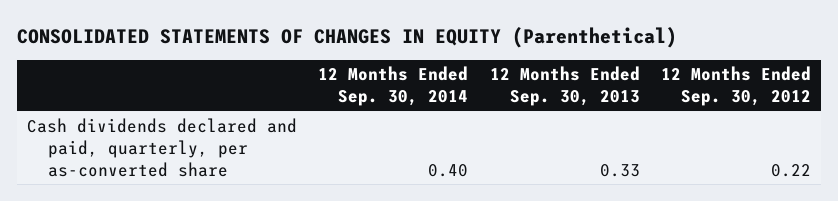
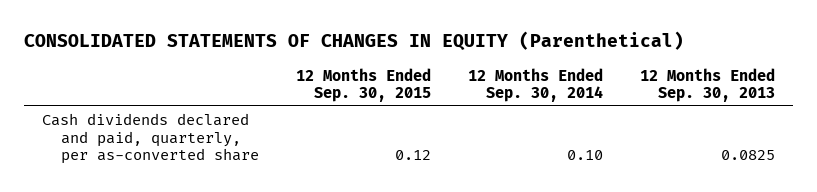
[660,66,811,106] 12 Months Ended Sep. 30, 2012 -> none
none -> [296,67,432,103] 12 Months Ended Sep. 30, 2015
[428,163,469,177] 0.40 -> [567,150,604,161] 0.10
[599,163,640,177] 0.33 -> [720,150,775,161] 0.0825

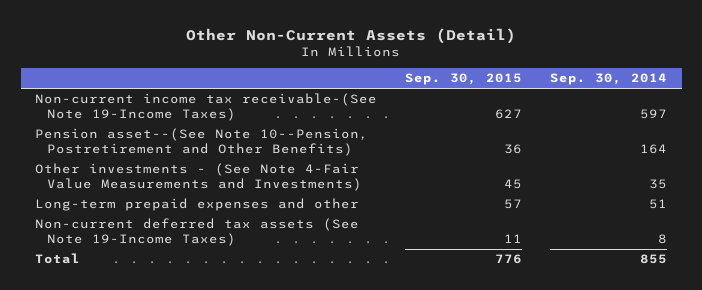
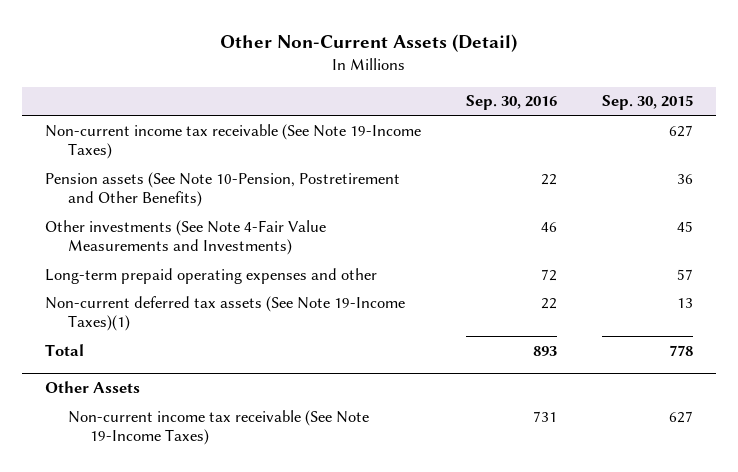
[550,73,668,86] Sep. 30, 2014 -> none
none -> [466,95,558,111] Sep. 30, 2016
[34,93,377,122] Non-current income tax receivable-(See Note 19-Income Taxes) -> [44,123,421,160] Non-current income tax receivable (See Note 19-Income Taxes)
[34,128,368,157] Pension asset--(See Note 10--Pension, Postretirement and Other Benefits) -> [44,171,400,208] Pension assets (See Note 10-Pension, Postretirement and Other Benefits)
[34,163,362,192] Other investments - (See Note 4-Fair Value Measurements and Investments) -> [44,219,326,256] Other investments (See Note 4-Fair Value Measurements and Investments)
[34,198,359,212] Long-term prepaid expenses and other -> [44,267,377,284] Long-term prepaid operating expenses and other
[34,218,359,247] Non-current deferred tax assets (See Note 19-Income Taxes) -> [44,295,405,332] Non-current deferred tax assets (See Note 19-Income Taxes)(1)
[504,234,523,244] 11 -> [677,297,694,308] 13
[495,254,523,265] 776 -> [669,344,694,356] 778
none -> [44,381,140,394] Other Assets
none -> [67,409,369,446] Non-current income tax receivable (See Note 19-Income Taxes)

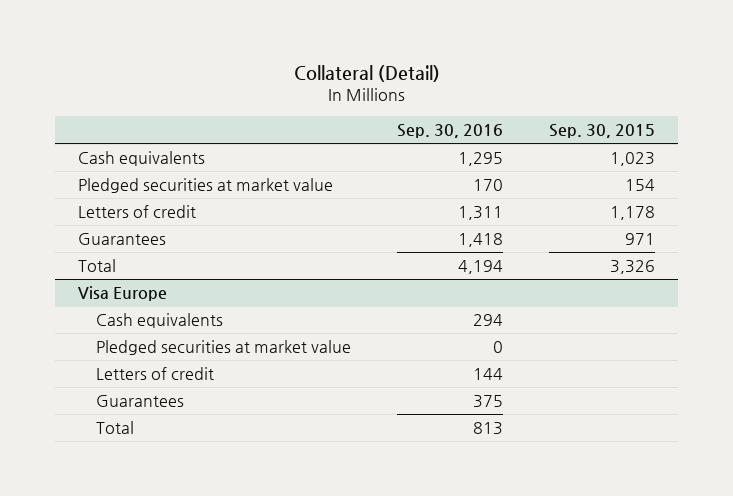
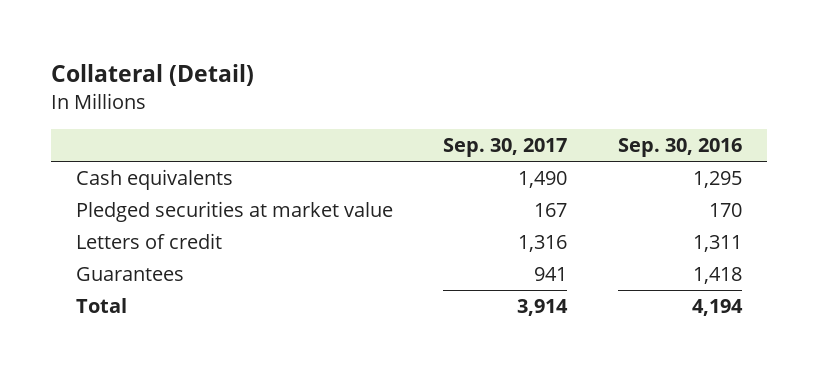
[549,124,656,139] Sep. 30, 2015 -> none
none -> [443,138,568,158] Sep. 30, 2017
[77,286,167,302] Visa Europe -> none
[95,313,223,329] Cash equivalents -> none
[95,340,351,356] Pledged securities at market value -> none
[95,367,214,381] Letters of credit -> none
[95,395,184,408] Guarantees -> none
[95,421,134,435] Total -> none

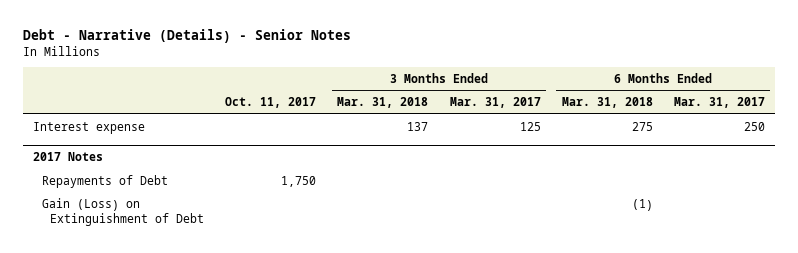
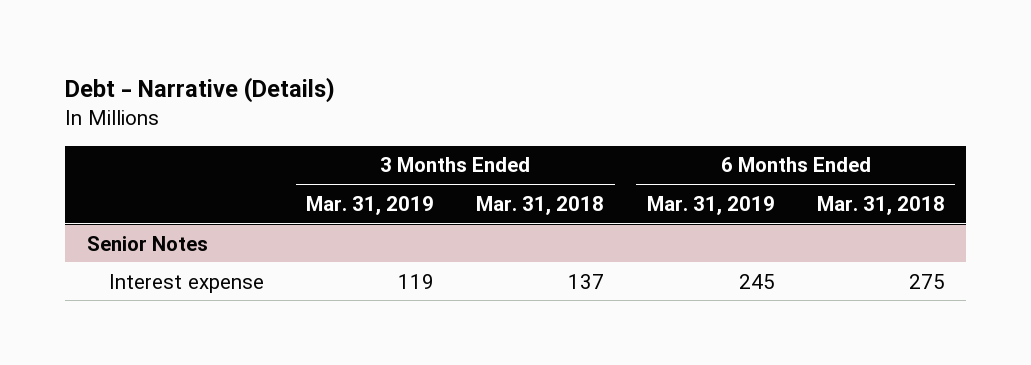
[22,29,351,44] Debt - Narrative (Details) - Senior Notes -> [65,77,336,104] Debt - Narrative (Details)
[225,97,317,109] Oct. 11, 2017 -> none
[449,97,541,109] Mar. 31, 2017 -> none
[673,97,765,109] Mar. 31, 2017 -> none
none -> [306,195,435,215] Mar. 31, 2019
none -> [646,195,775,215] Mar. 31, 2019
none -> [86,235,208,251] Senior Notes
[33,152,104,162] 2017 Notes -> none
[41,174,168,188] Repayments of Debt -> none
[41,197,205,226] Gain (Loss) on Extinguishment of Debt -> none

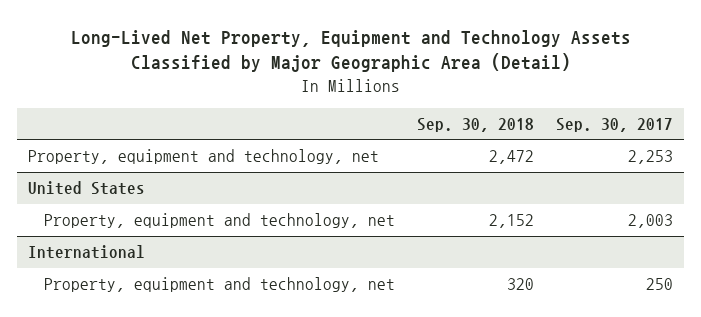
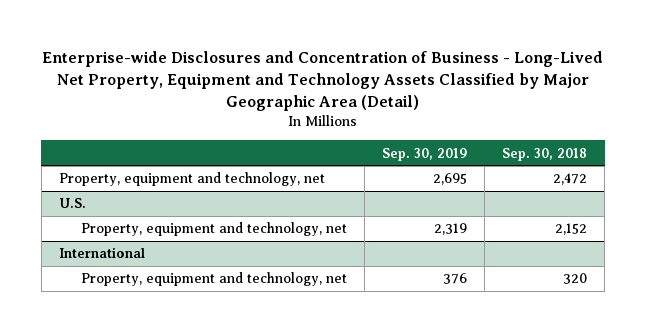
[70,29,631,73] Long-Lived Net Property, Equipment and Technology Assets Classified by Major Geographic Area (Detail) -> [42,51,604,112] Enterprise-wide Disclosures and Concentration of Business - Long-Lived Net Property, Equipment and Technology Assets Classified by Major Geographic Area (Detail)
[556,117,674,132] Sep. 30, 2017 -> none
none -> [381,147,467,161] Sep. 30, 2019
[27,181,145,196] United States -> [59,198,87,209] U.S.

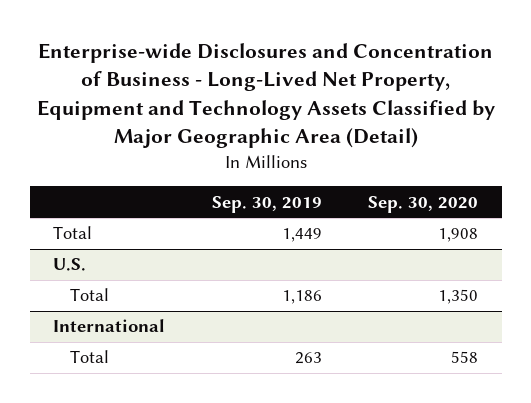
[502,147,588,161] Sep. 30, 2018 -> none
none -> [368,195,479,213] Sep. 30, 2020
[59,172,326,187] Property, equipment and technology, net -> none
none -> [53,226,93,240] Total
[80,222,347,237] Property, equipment and technology, net -> none
none -> [70,288,110,302] Total
[80,272,347,287] Property, equipment and technology, net -> none
none -> [70,350,110,364] Total

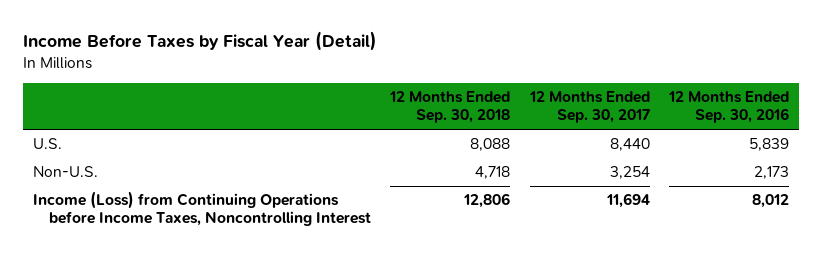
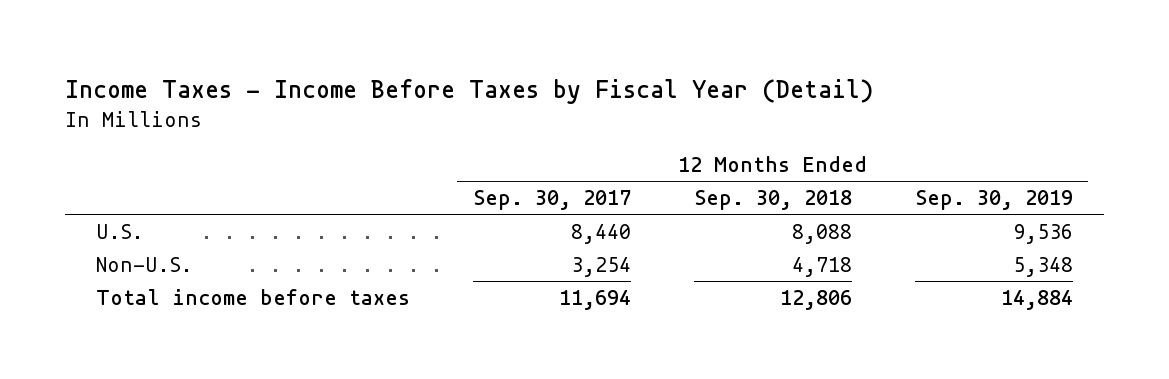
[23,30,378,51] Income Before Taxes by Fiscal Year (Detail) -> [64,79,873,105] Income Taxes - Income Before Taxes by Fiscal Year (Detail)
[668,91,790,124] 12 Months Ended Sep. 30, 2016 -> none
none -> [914,190,1073,211] Sep. 30, 2019
[32,191,371,227] Income (Loss) from Continuing Operations before Income Taxes, Noncontrolling Interest -> [96,288,411,305] Total income before taxes

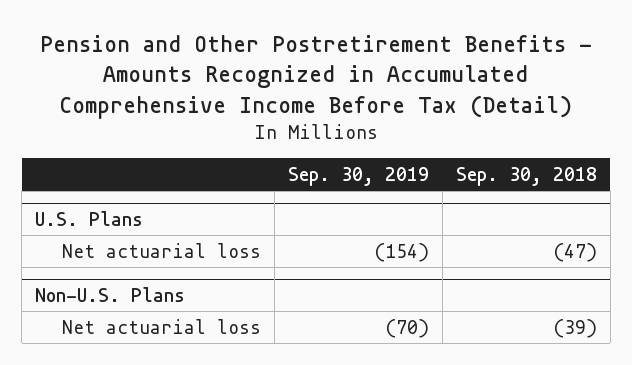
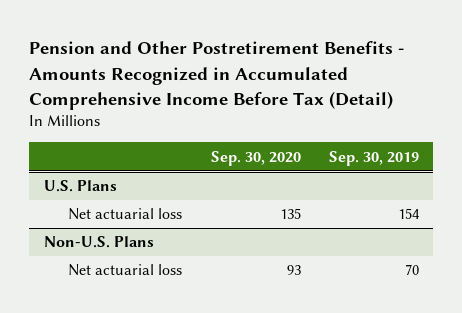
[455,167,597,187] Sep. 30, 2018 -> none
none -> [210,150,301,166] Sep. 30, 2020
[374,242,430,262] (154) -> [397,208,420,220] 154
[385,318,430,338] (70) -> [404,264,419,276] 70

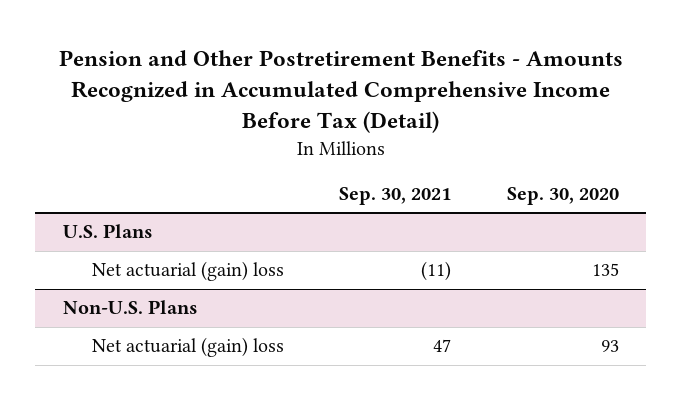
[328,150,419,166] Sep. 30, 2019 -> none
none -> [339,187,452,206] Sep. 30, 2021
[68,208,183,221] Net actuarial loss -> [92,261,285,282] Net actuarial (gain) loss
[68,264,183,277] Net actuarial loss -> [92,337,285,358] Net actuarial (gain) loss

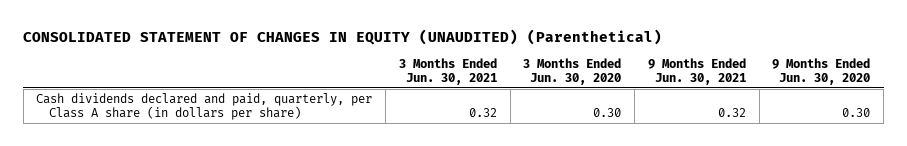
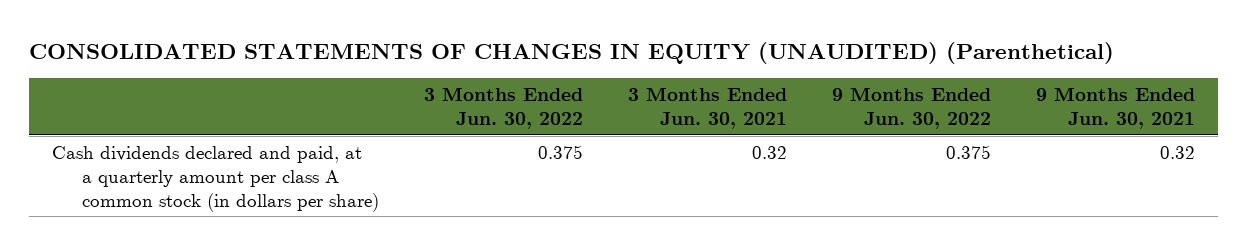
[23,28,663,45] CONSOLIDATED STATEMENT OF CHANGES IN EQUITY (UNAUDITED) (Parenthetical) -> [29,41,1115,64] CONSOLIDATED STATEMENTS OF CHANGES IN EQUITY (UNAUDITED) (Parenthetical)
[523,58,622,86] 3 Months Ended Jun. 30, 2020 -> none
[772,58,871,86] 9 Months Ended Jun. 30, 2020 -> none
none -> [423,87,583,129] 3 Months Ended Jun. 30, 2022
none -> [832,87,992,129] 9 Months Ended Jun. 30, 2022
[36,92,373,121] Cash dividends declared and paid, quarterly, per Class A share (in dollars per share) -> [51,145,379,212] Cash dividends declared and paid, at a quarterly amount per class A common stock (in dollars per share)

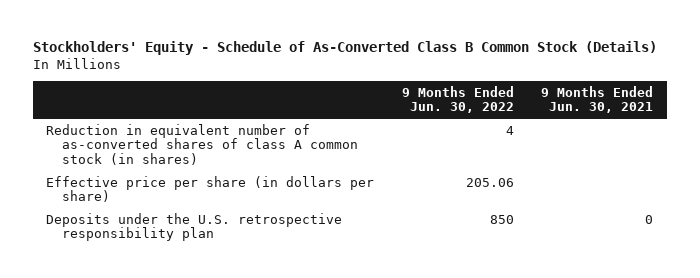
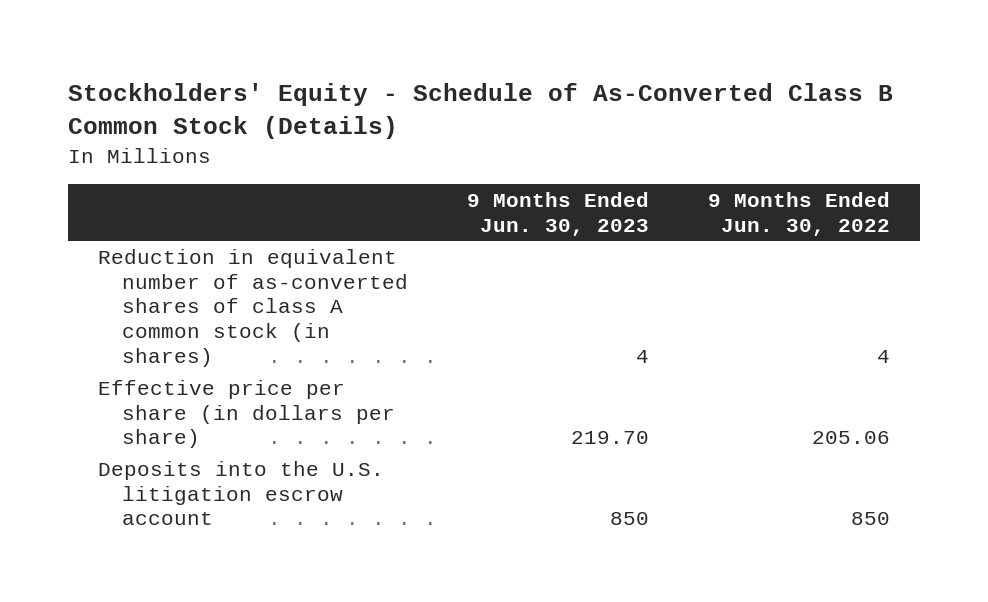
[541,85,654,114] 9 Months Ended Jun. 30, 2021 -> none
none -> [467,191,650,236] 9 Months Ended Jun. 30, 2023
[46,212,343,242] Deposits under the U.S. retrospective responsibility plan -> [98,460,385,526] Deposits into the U.S. litigation escrow account

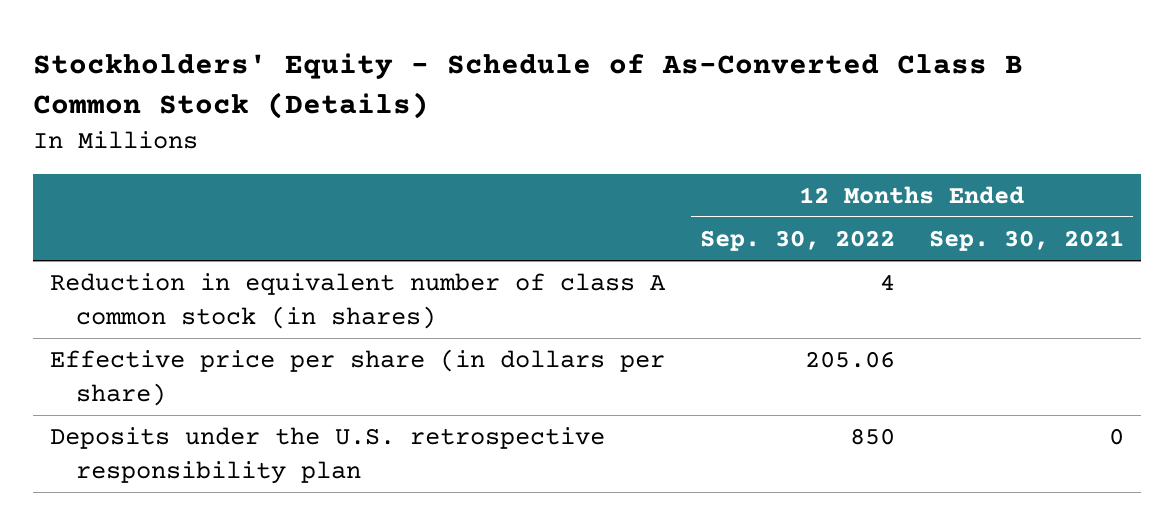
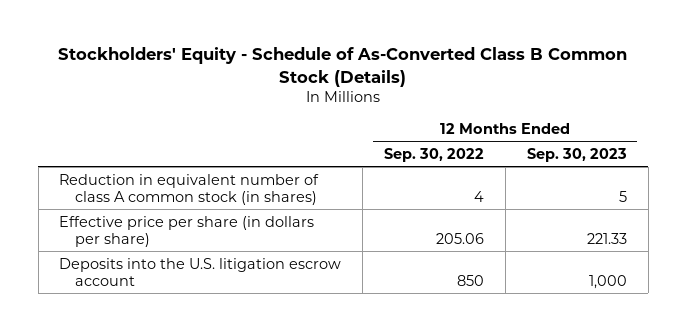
[929,230,1125,252] Sep. 30, 2021 -> none
none -> [526,148,627,163] Sep. 30, 2023
[50,427,606,484] Deposits under the U.S. retrospective responsibility plan -> [59,257,342,286] Deposits into the U.S. litigation escrow account

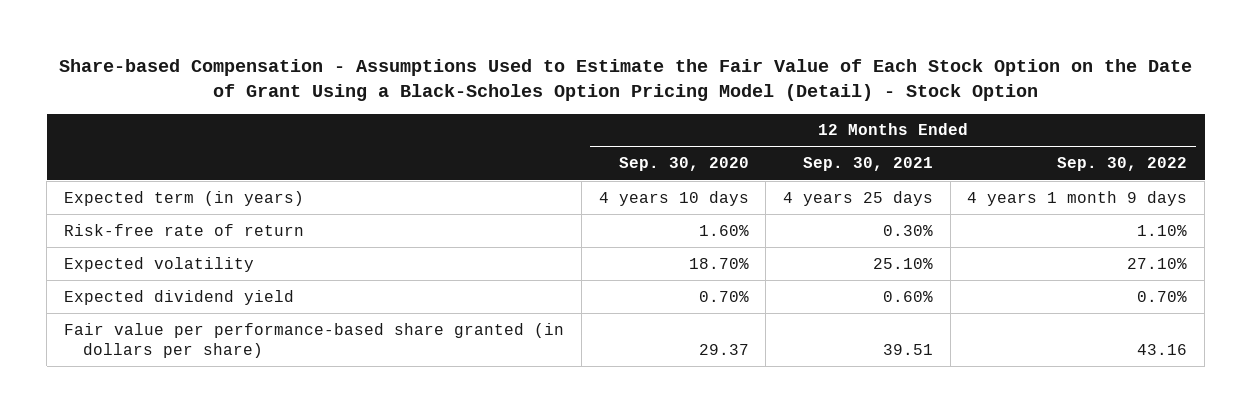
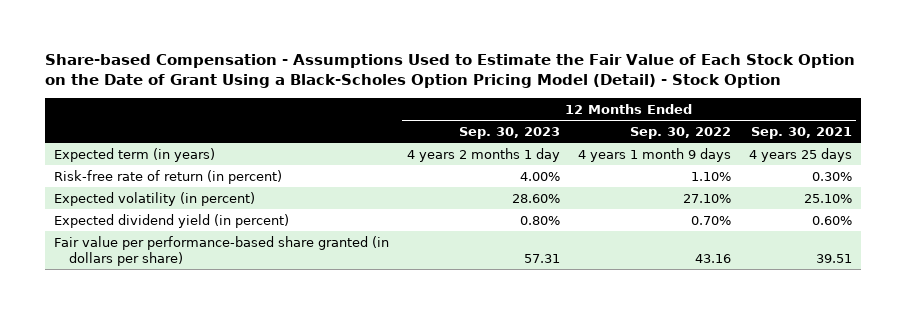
[618,157,749,172] Sep. 30, 2020 -> none
none -> [458,127,560,140] Sep. 30, 2023
[64,223,305,236] Risk-free rate of return -> [53,169,282,184] Risk-free rate of return (in percent)
[64,256,255,272] Expected volatility -> [53,191,255,206] Expected volatility (in percent)
[64,289,295,305] Expected dividend yield -> [53,213,289,228] Expected dividend yield (in percent)

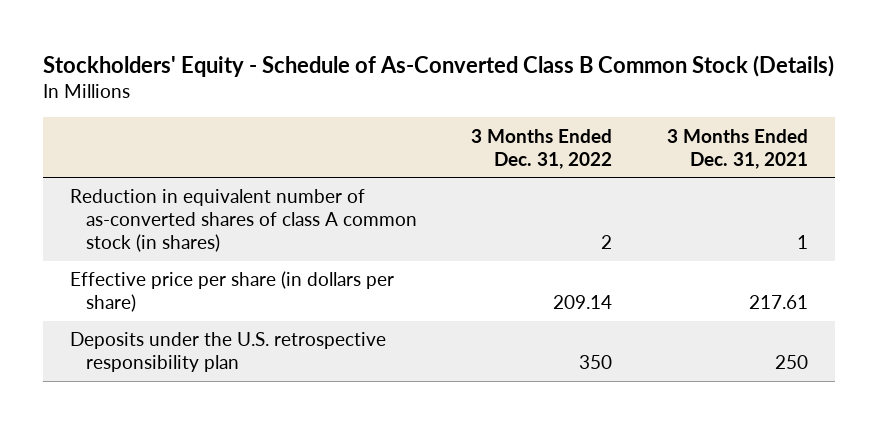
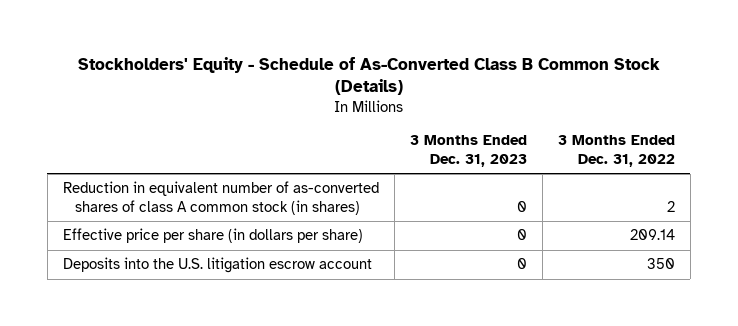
[666,128,808,169] 3 Months Ended Dec. 31, 2021 -> none
none -> [409,135,527,167] 3 Months Ended Dec. 31, 2023
[70,332,387,373] Deposits under the U.S. retrospective responsibility plan -> [62,257,372,274] Deposits into the U.S. litigation escrow account

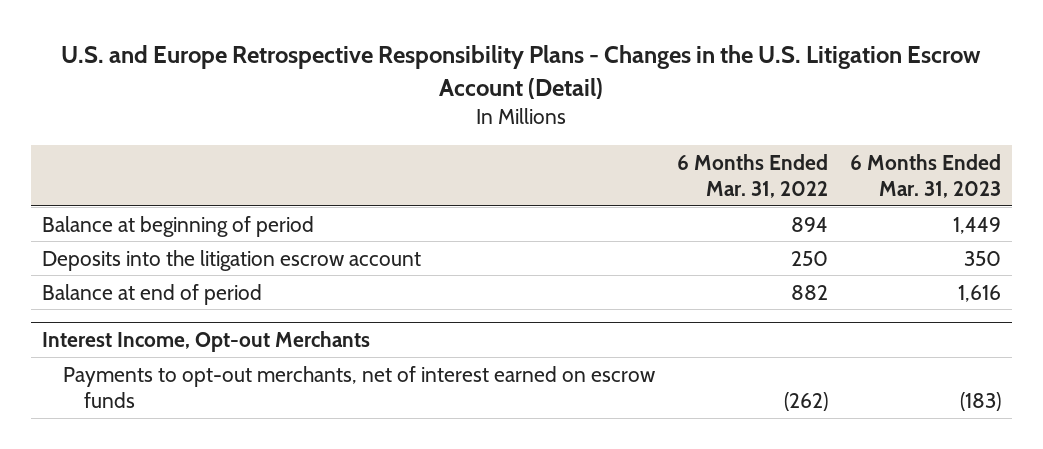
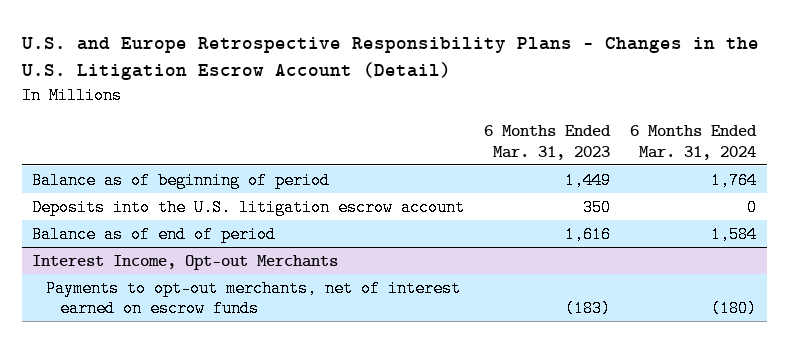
[676,153,828,198] 6 Months Ended Mar. 31, 2022 -> none
none -> [630,125,758,160] 6 Months Ended Mar. 31, 2024
[42,215,315,237] Balance at beginning of period -> [32,171,331,189] Balance as of beginning of period
[42,249,422,271] Deposits into the litigation escrow account -> [32,198,466,216] Deposits into the U.S. litigation escrow account
[42,283,263,305] Balance at end of period -> [32,225,277,243] Balance as of end of period

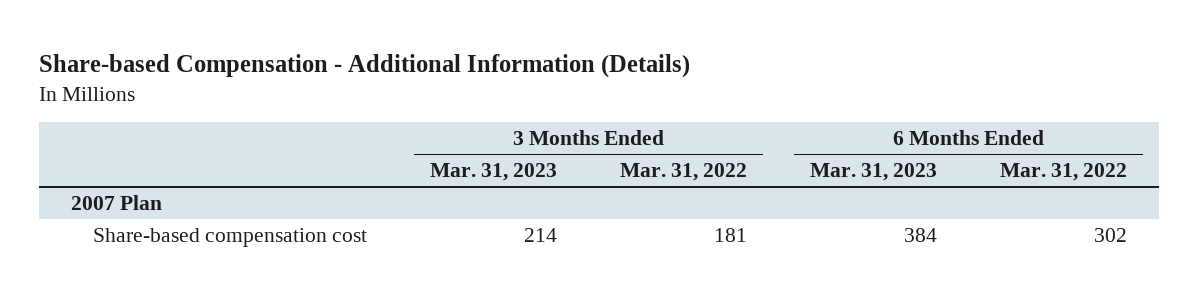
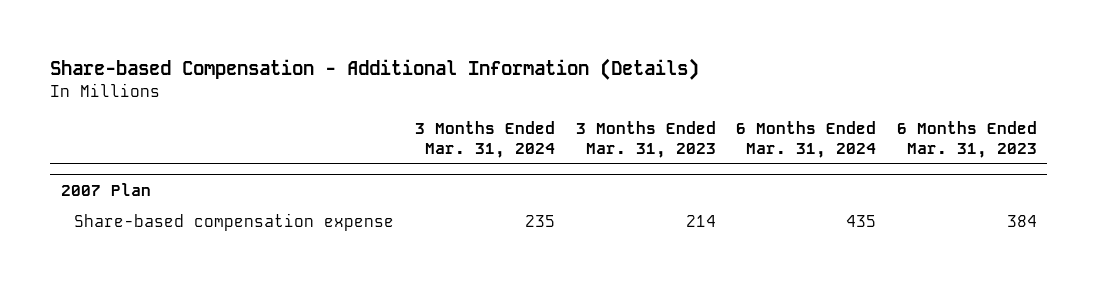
[620,163,748,182] Mar. 31, 2022 -> none
[1000,163,1128,182] Mar. 31, 2022 -> none
none -> [414,121,555,159] 3 Months Ended Mar. 31, 2024
none -> [736,121,877,159] 6 Months Ended Mar. 31, 2024
[93,228,368,248] Share-based compensation cost -> [74,213,395,232] Share-based compensation expense

